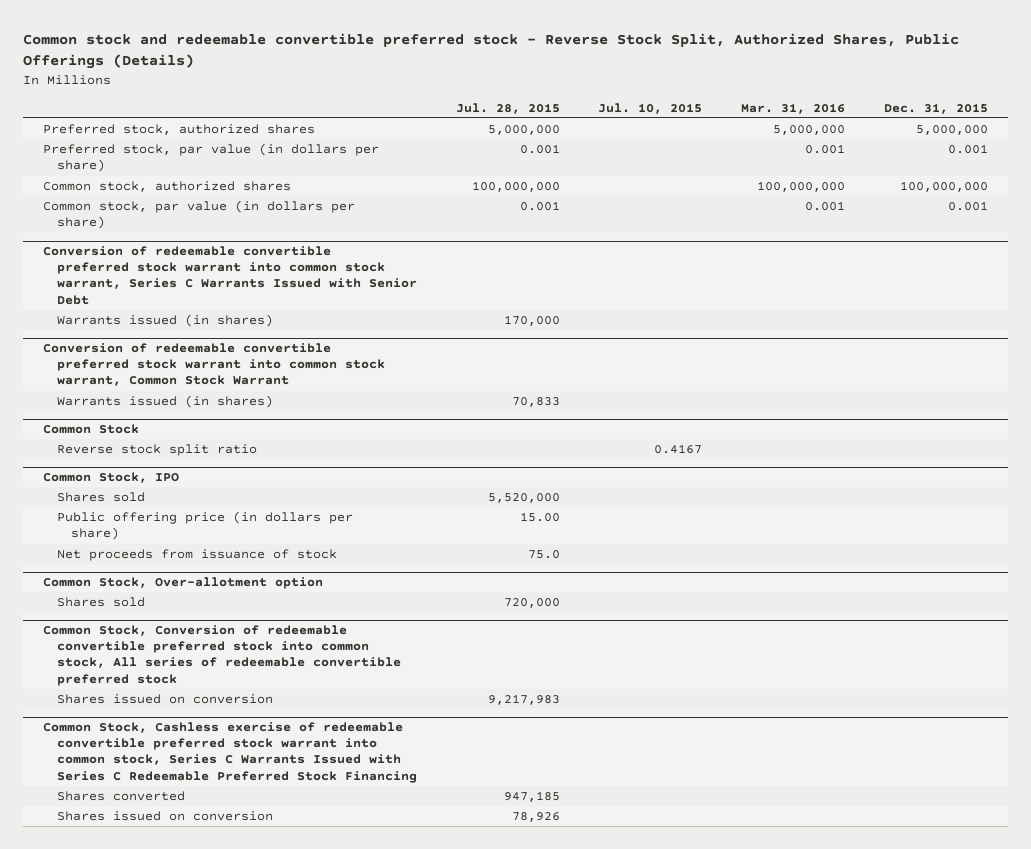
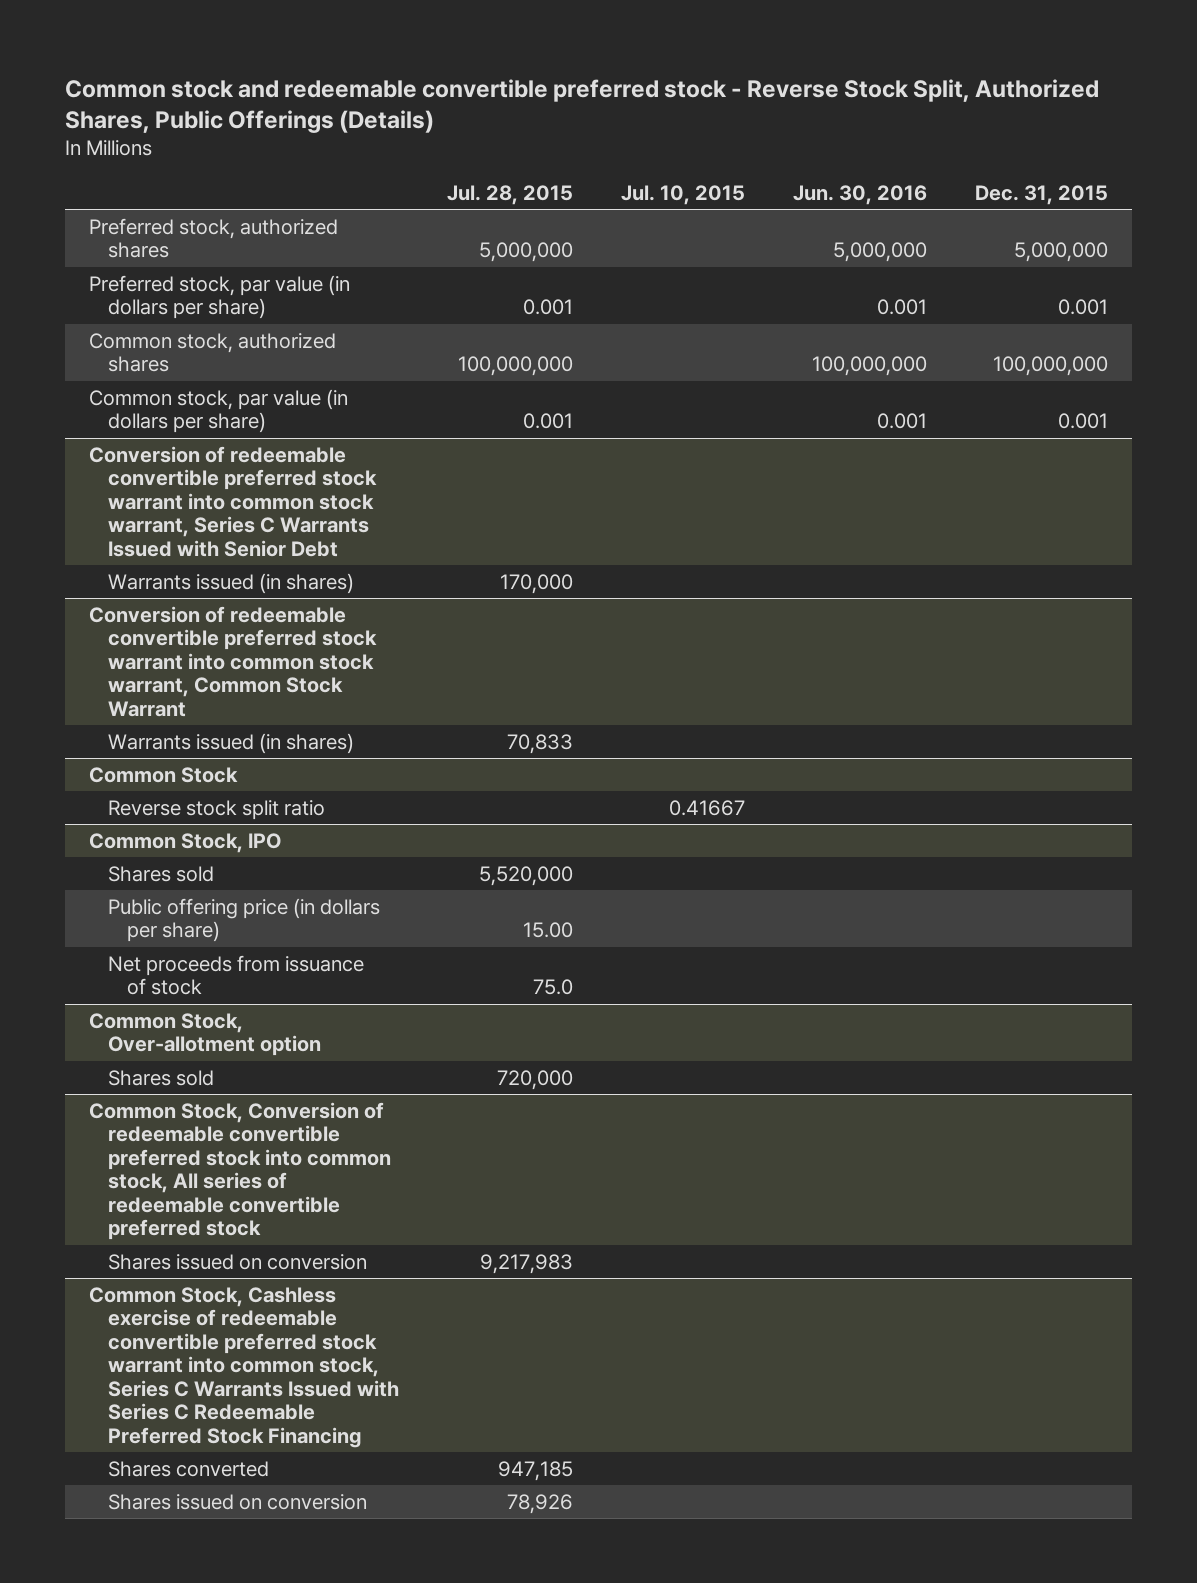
[741,102,846,114] Mar. 31, 2016 -> none
none -> [792,184,927,205] Jun. 30, 2016
[654,444,703,455] 0.4167 -> [669,799,746,816] 0.41667

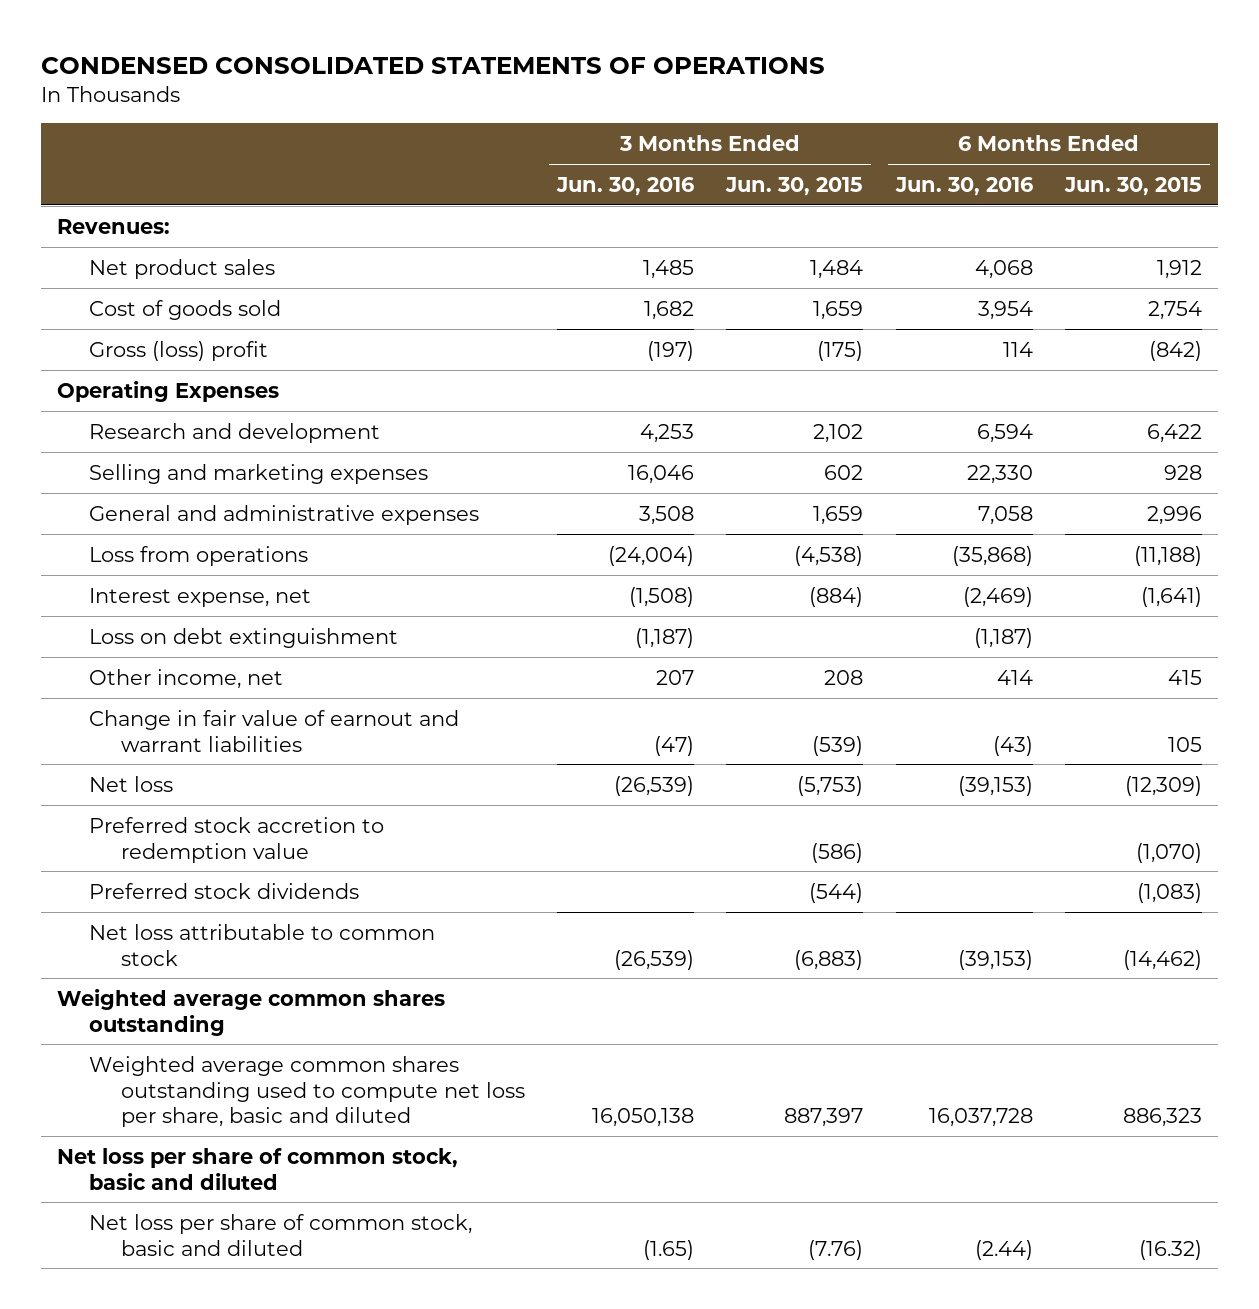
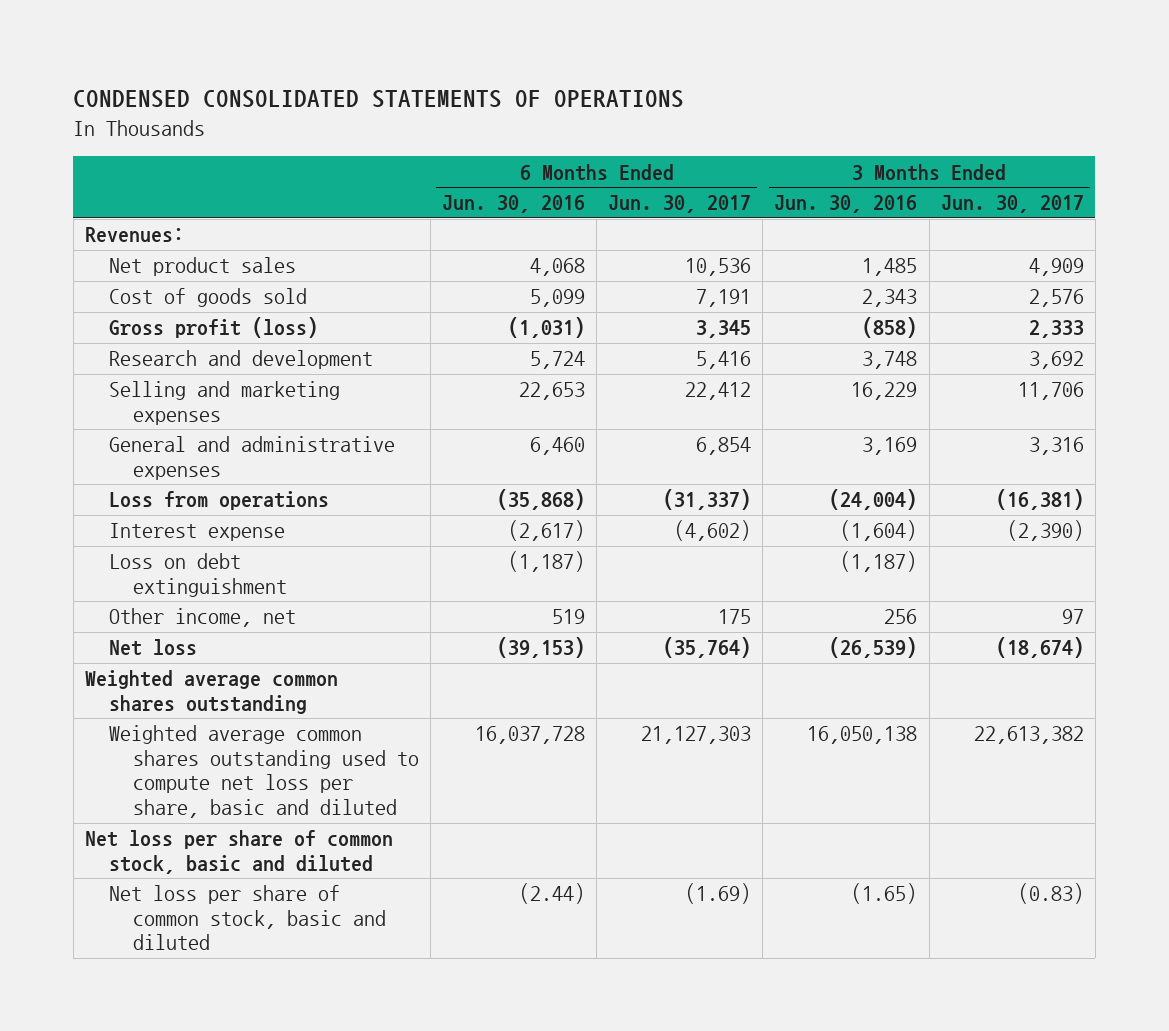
[725,176,864,196] Jun. 30, 2015 -> none
[1064,176,1203,196] Jun. 30, 2015 -> none
none -> [608,195,752,214] Jun. 30, 2017
none -> [940,195,1084,214] Jun. 30, 2017
[56,380,279,402] Operating Expenses -> none
[644,300,695,320] 1,682 -> [862,289,918,308] 2,343
[977,300,1033,320] 3,954 -> [529,289,585,308] 5,099
[88,340,268,361] Gross (loss) profit -> [108,317,318,339] Gross profit (loss)
[647,340,695,361] (197) -> [862,317,918,339] (858)
[1002,341,1033,357] 114 -> [507,317,585,339] (1,031)
[640,423,695,443] 4,253 -> [862,351,918,370] 3,748
[976,423,1033,443] 6,594 -> [529,351,585,370] 5,724
[628,464,695,484] 16,046 -> [851,382,918,401] 16,229
[966,464,1033,484] 22,330 -> [518,382,585,401] 22,653
[639,505,695,525] 3,508 -> [862,437,918,456] 3,169
[977,505,1033,525] 7,058 -> [529,437,585,456] 6,460
[88,587,311,607] Interest expense, net -> [108,523,285,542] Interest expense
[629,586,695,607] (1,508) -> [840,520,918,542] (1,604)
[962,586,1033,607] (2,469) -> [507,520,585,542] (2,617)
[88,709,459,752] Change in fair value of earnout and warrant liabilities -> none
[656,669,695,685] 207 -> [884,609,918,625] 256
[996,669,1033,685] 414 -> [551,609,585,625] 519
[88,816,384,863] Preferred stock accretion to redemption value -> none
[88,882,359,899] Preferred stock dividends -> none
[88,923,435,966] Net loss attributable to common stock -> none

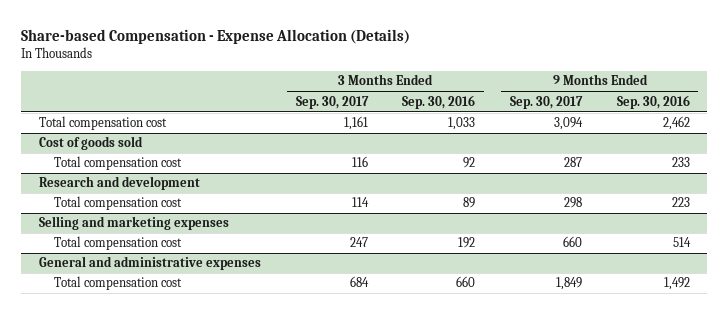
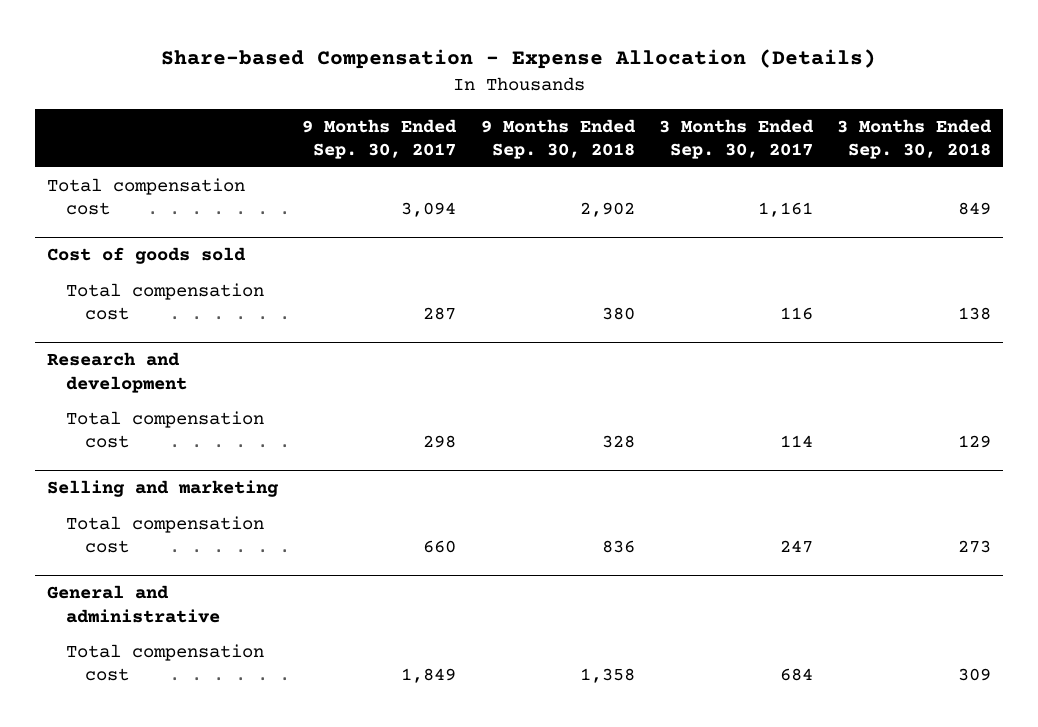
[402,94,476,109] Sep. 30, 2016 -> none
[616,94,690,109] Sep. 30, 2016 -> none
none -> [480,118,636,159] 9 Months Ended Sep. 30, 2018
none -> [836,118,992,159] 3 Months Ended Sep. 30, 2018
[38,216,229,231] Selling and marketing expenses -> [47,480,280,498] Selling and marketing
[38,256,261,271] General and administrative expenses -> [47,585,221,623] General and administrative

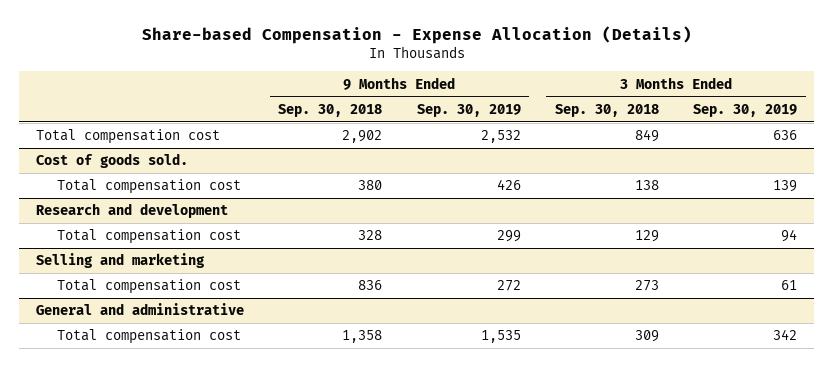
[302,118,458,159] 9 Months Ended Sep. 30, 2017 -> none
[658,118,814,159] 3 Months Ended Sep. 30, 2017 -> none
none -> [416,103,521,117] Sep. 30, 2019
none -> [692,103,797,117] Sep. 30, 2019
[47,247,247,265] Cost of goods sold -> [36,153,189,169] Cost of goods sold.

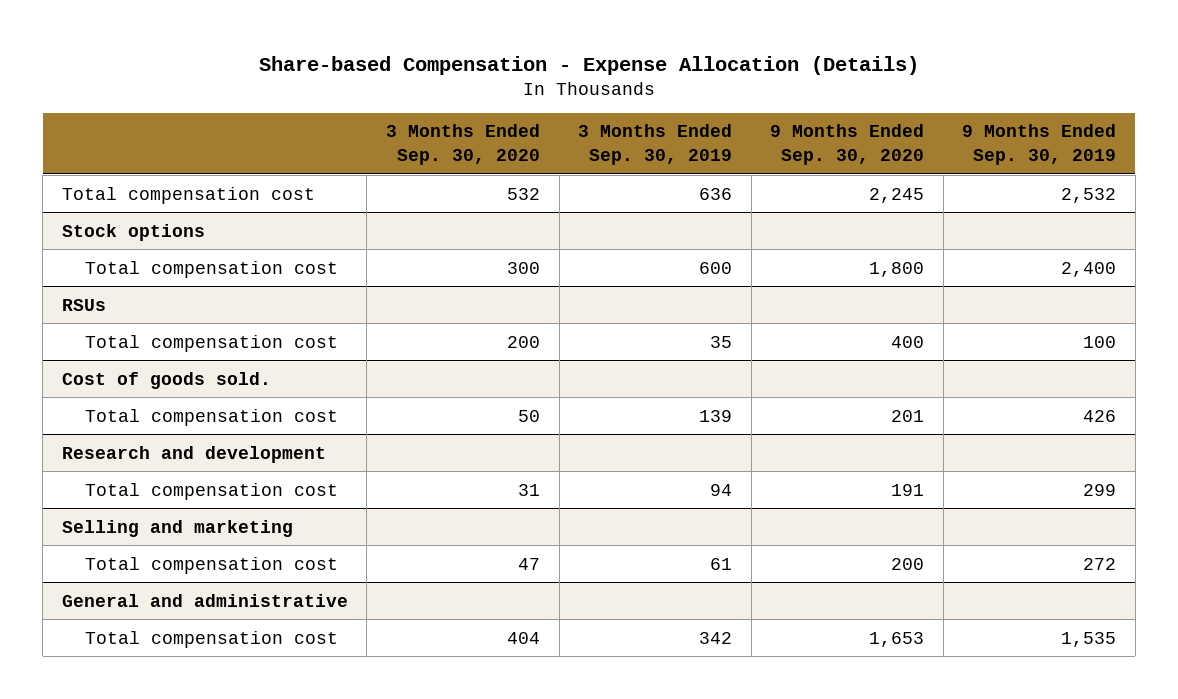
[278,103,383,117] Sep. 30, 2018 -> none
[554,103,659,117] Sep. 30, 2018 -> none
none -> [385,124,540,165] 3 Months Ended Sep. 30, 2020
none -> [770,124,925,165] 9 Months Ended Sep. 30, 2020
none -> [61,223,205,241] Stock options
none -> [85,260,339,278] Total compensation cost
none -> [61,298,106,311] RSUs
none -> [85,334,339,352] Total compensation cost

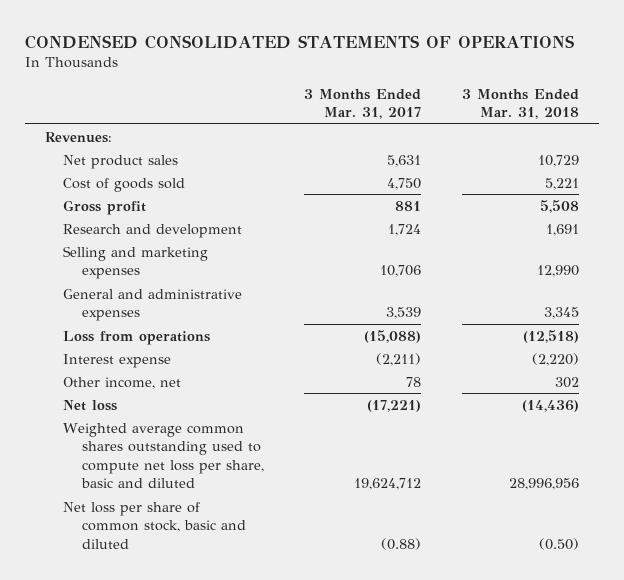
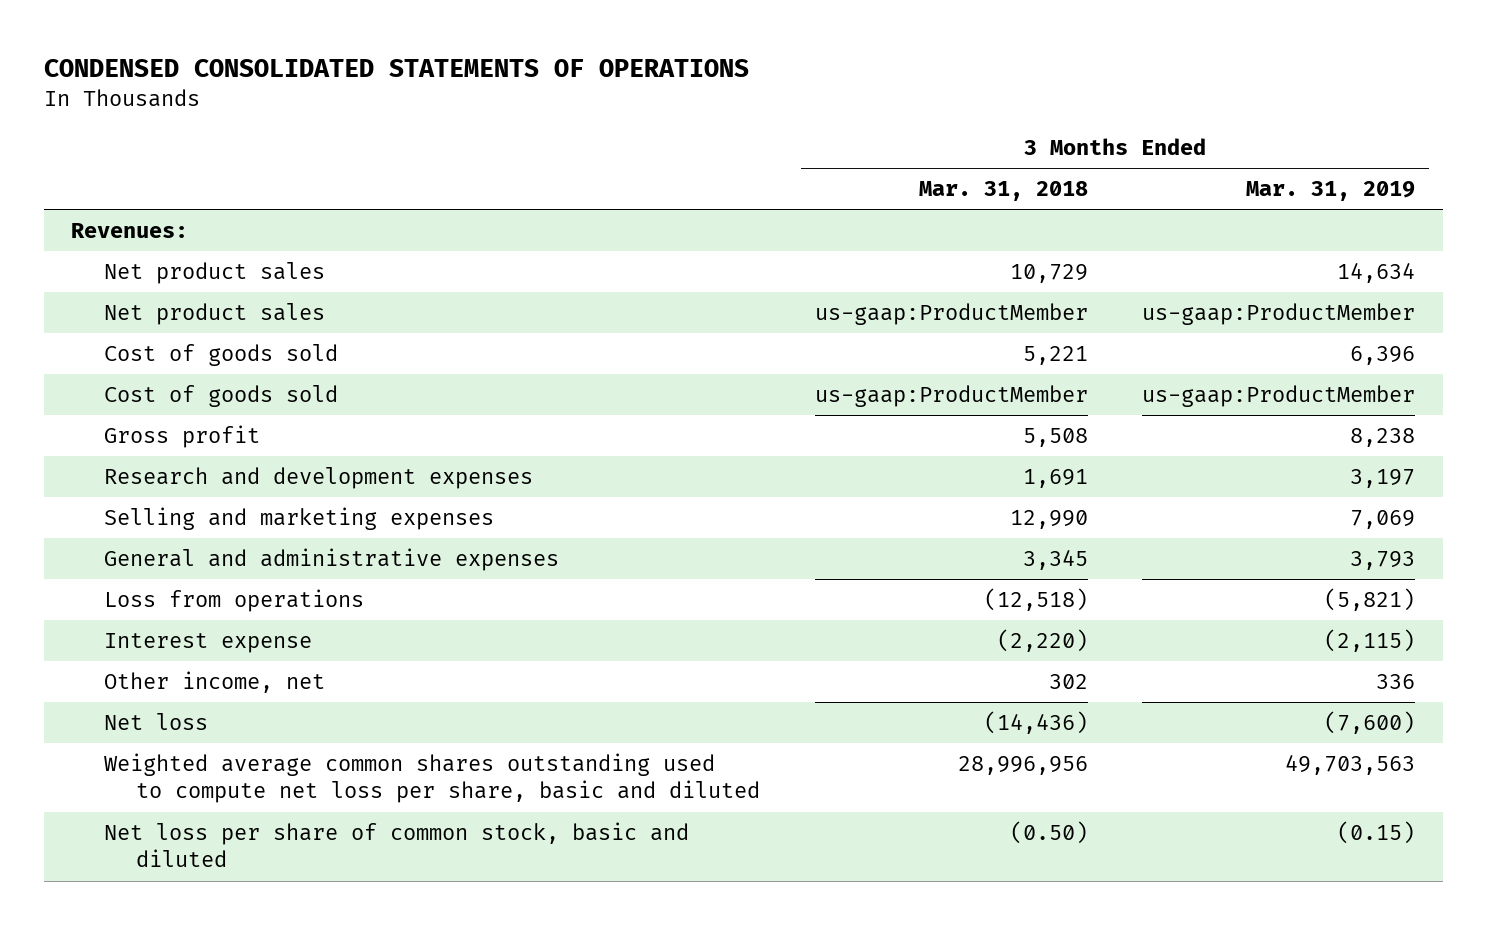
[304,88,422,120] 3 Months Ended Mar. 31, 2017 -> none
none -> [1246,181,1416,202] Mar. 31, 2019
none -> [103,303,325,326] Net product sales
none -> [103,385,338,408] Cost of goods sold
[63,223,243,238] Research and development -> [103,467,533,490] Research and development expenses

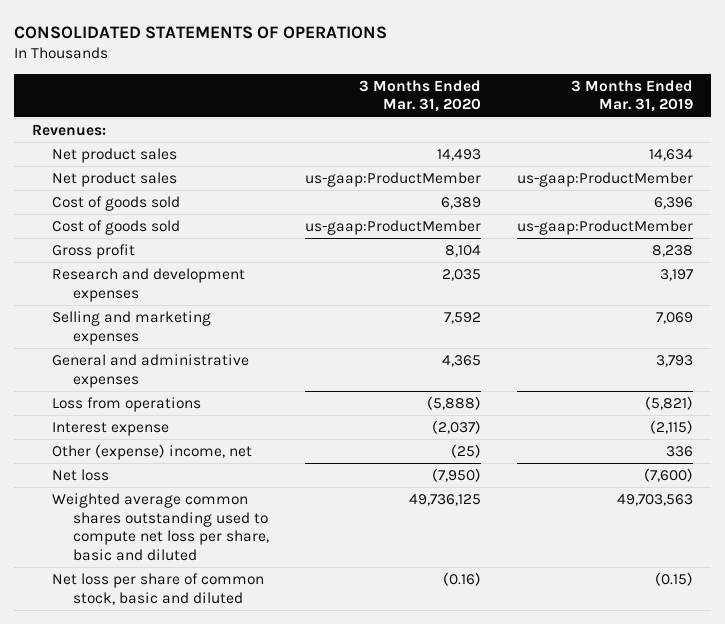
[43,58,749,77] CONDENSED CONSOLIDATED STATEMENTS OF OPERATIONS -> [13,25,387,39] CONSOLIDATED STATEMENTS OF OPERATIONS
[918,181,1088,202] Mar. 31, 2018 -> none
none -> [359,79,482,113] 3 Months Ended Mar. 31, 2020
[103,671,325,694] Other income, net -> [52,443,253,460] Other (expense) income, net

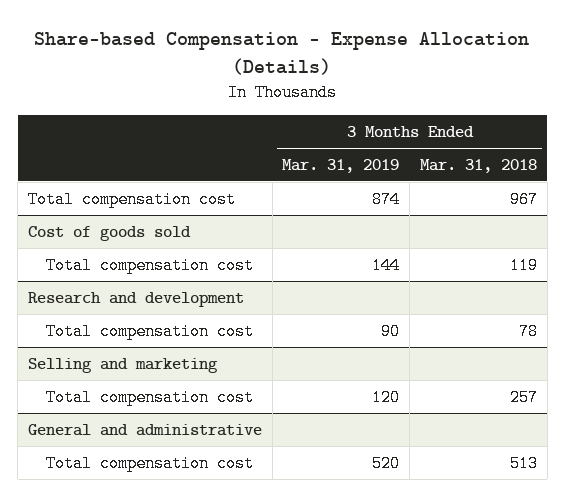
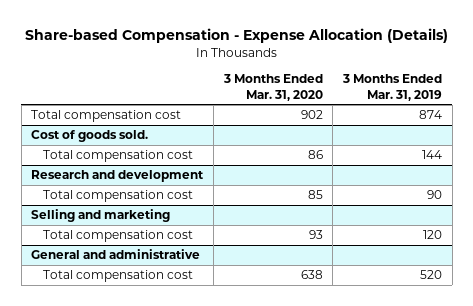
[419,158,537,173] Mar. 31, 2018 -> none
none -> [222,74,323,101] 3 Months Ended Mar. 31, 2020
[27,225,191,241] Cost of goods sold -> [31,130,149,143] Cost of goods sold.

